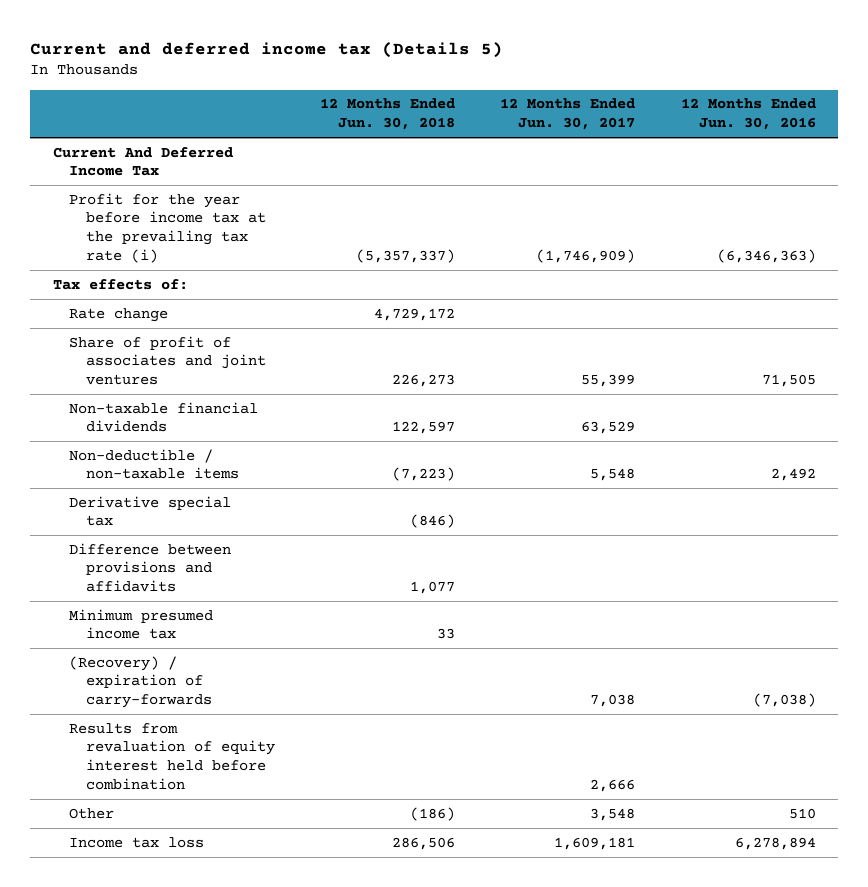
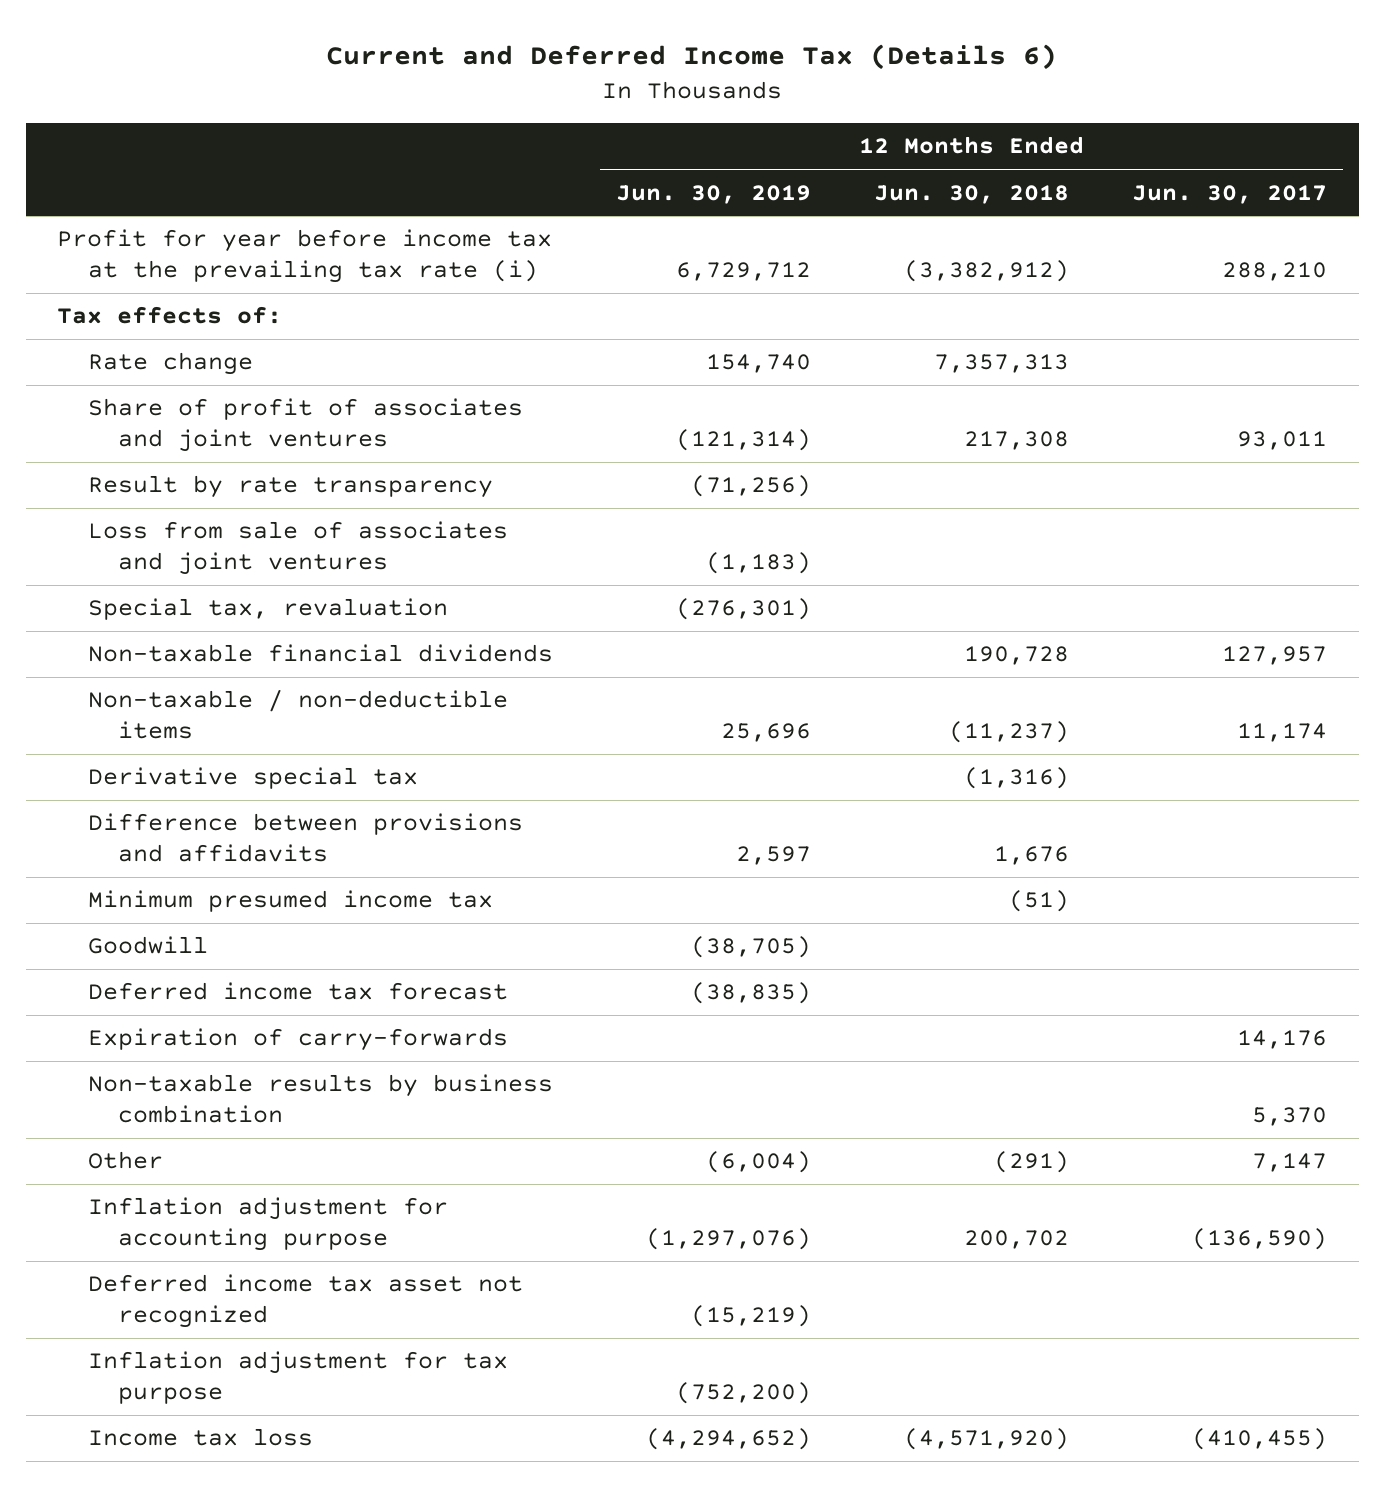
[29,41,503,58] Current and deferred income tax (Details 5) -> [326,44,1058,71] Current and Deferred Income Tax (Details 6)
[680,98,816,131] 12 Months Ended Jun. 30, 2016 -> none
none -> [615,184,811,204] Jun. 30, 2019
[52,146,233,177] Current And Deferred Income Tax -> none
[69,192,266,263] Profit for the year before income tax at the prevailing tax rate (i) -> [57,229,553,284] Profit for year before income tax at the prevailing tax rate (i)
[356,248,456,263] (5,357,337) -> [904,260,1070,283] (3,382,912)
[536,248,636,263] (1,746,909) -> [1222,262,1328,282] 288,210
[69,722,275,790] Results from revaluation of equity interest held before combination -> none
[374,307,456,321] 4,729,172 -> [934,354,1070,374] 7,357,313
[392,374,456,388] 226,273 -> [964,431,1070,451] 217,308
[581,374,636,388] 55,399 -> [1237,431,1328,451] 93,011
none -> [87,475,493,499] Result by rate transparency
none -> [87,521,508,576] Loss from sale of associates and joint ventures
none -> [87,598,448,621] Special tax, revaluation
[392,421,456,435] 122,597 -> [964,646,1070,666] 190,728
[581,421,636,435] 63,529 -> [1222,646,1328,666] 127,957
[69,448,239,480] Non-deductible / non-taxable items -> [87,689,508,740] Non-taxable / non-deductible items
[392,467,456,482] (7,223) -> [949,721,1070,744] (11,237)
[590,468,636,482] 5,548 -> [1237,723,1328,743] 11,174
[410,514,456,529] (846) -> [964,767,1070,790] (1,316)
[410,581,456,595] 1,077 -> [994,846,1070,866] 1,676
[437,628,456,640] 33 -> [1009,890,1070,913] (51)
none -> [87,936,208,955] Goodwill
none -> [87,982,508,1001] Deferred income tax forecast
[69,655,212,709] (Recovery) / expiration of carry-forwards -> [87,1028,508,1052] Expiration of carry-forwards
[590,694,636,708] 7,038 -> [1237,1030,1328,1050] 14,176
none -> [87,1074,553,1124] Non-taxable results by business combination
[410,806,456,821] (186) -> [994,1151,1070,1174] (291)
[590,807,636,821] 3,548 -> [1252,1153,1328,1173] 7,147
none -> [87,1197,448,1252] Inflation adjustment for accounting purpose
none -> [87,1274,523,1329] Deferred income tax asset not recognized
none -> [87,1351,508,1405] Inflation adjustment for tax purpose
[392,836,456,850] 286,506 -> [904,1428,1070,1451] (4,571,920)
[554,836,636,850] 1,609,181 -> [1192,1428,1328,1451] (410,455)

